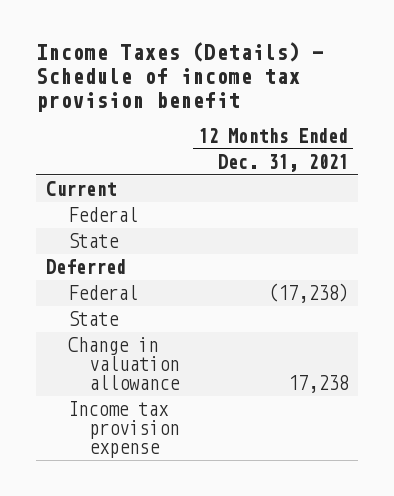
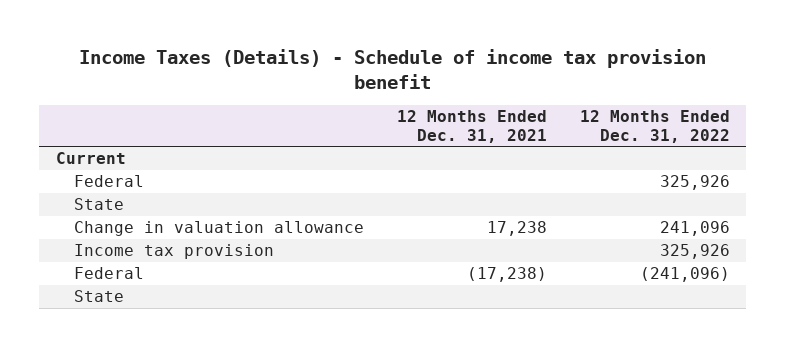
none -> [579,110,730,143] 12 Months Ended Dec. 31, 2022
[45,258,126,274] Deferred -> none
[67,336,181,391] Change in valuation allowance -> [74,221,365,237] Change in valuation allowance
none -> [74,244,275,260] Income tax provision
[67,400,180,459] Income tax provision expense -> none

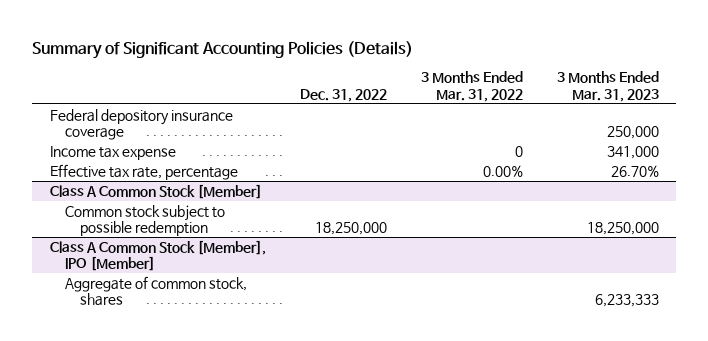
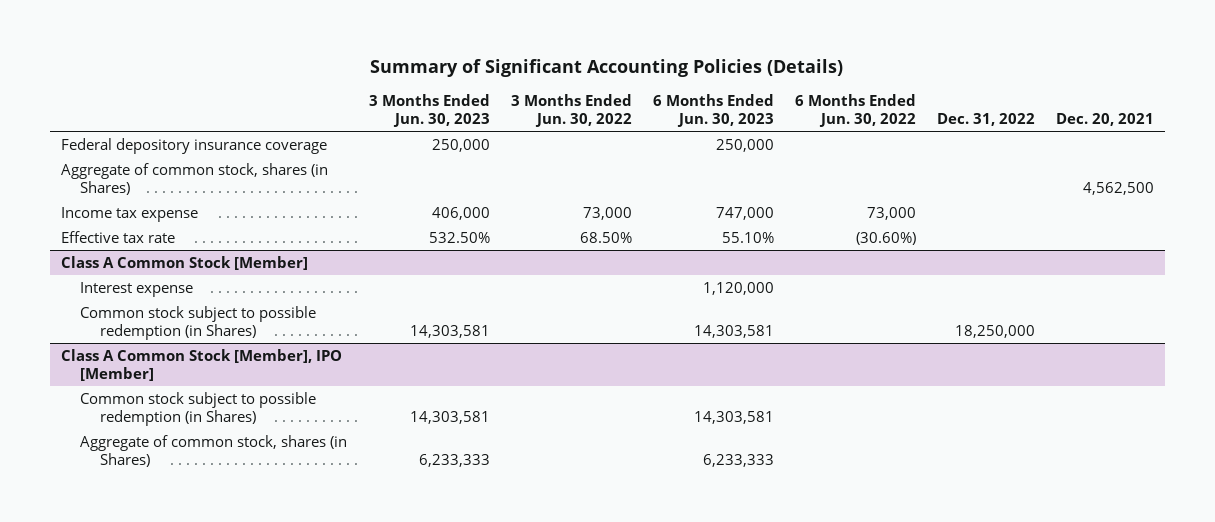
[420,71,523,102] 3 Months Ended Mar. 31, 2022 -> none
[556,71,659,102] 3 Months Ended Mar. 31, 2023 -> none
none -> [368,94,490,128] 3 Months Ended Jun. 30, 2023
none -> [510,94,632,128] 3 Months Ended Jun. 30, 2022
none -> [652,94,774,128] 6 Months Ended Jun. 30, 2023
none -> [794,94,916,128] 6 Months Ended Jun. 30, 2022
none -> [1056,113,1155,127] Dec. 20, 2021
none -> [60,162,328,195] Aggregate of common stock, shares (in Shares)
[49,163,238,180] Effective tax rate, percentage -> [60,230,175,243] Effective tax rate
none -> [80,281,194,297] Interest expense
[64,204,225,237] Common stock subject to possible redemption -> [80,305,317,340] Common stock subject to possible redemption (in Shares)
none -> [80,391,317,426] Common stock subject to possible redemption (in Shares)
[64,275,247,307] Aggregate of common stock, shares -> [80,434,348,467] Aggregate of common stock, shares (in Shares)

